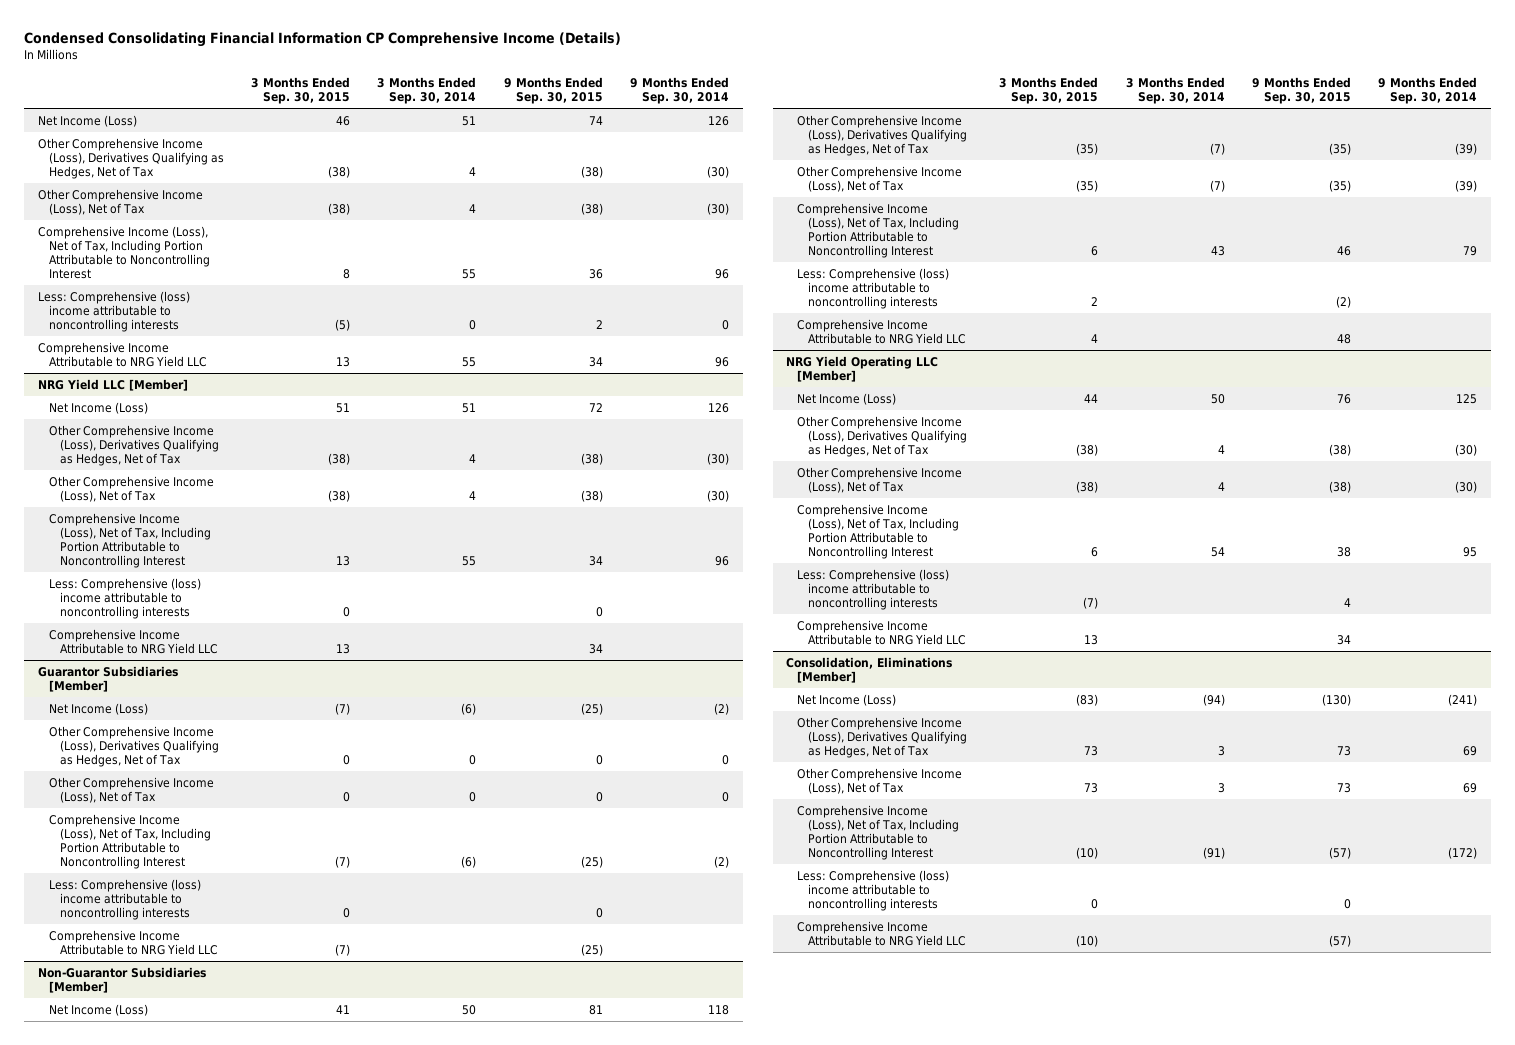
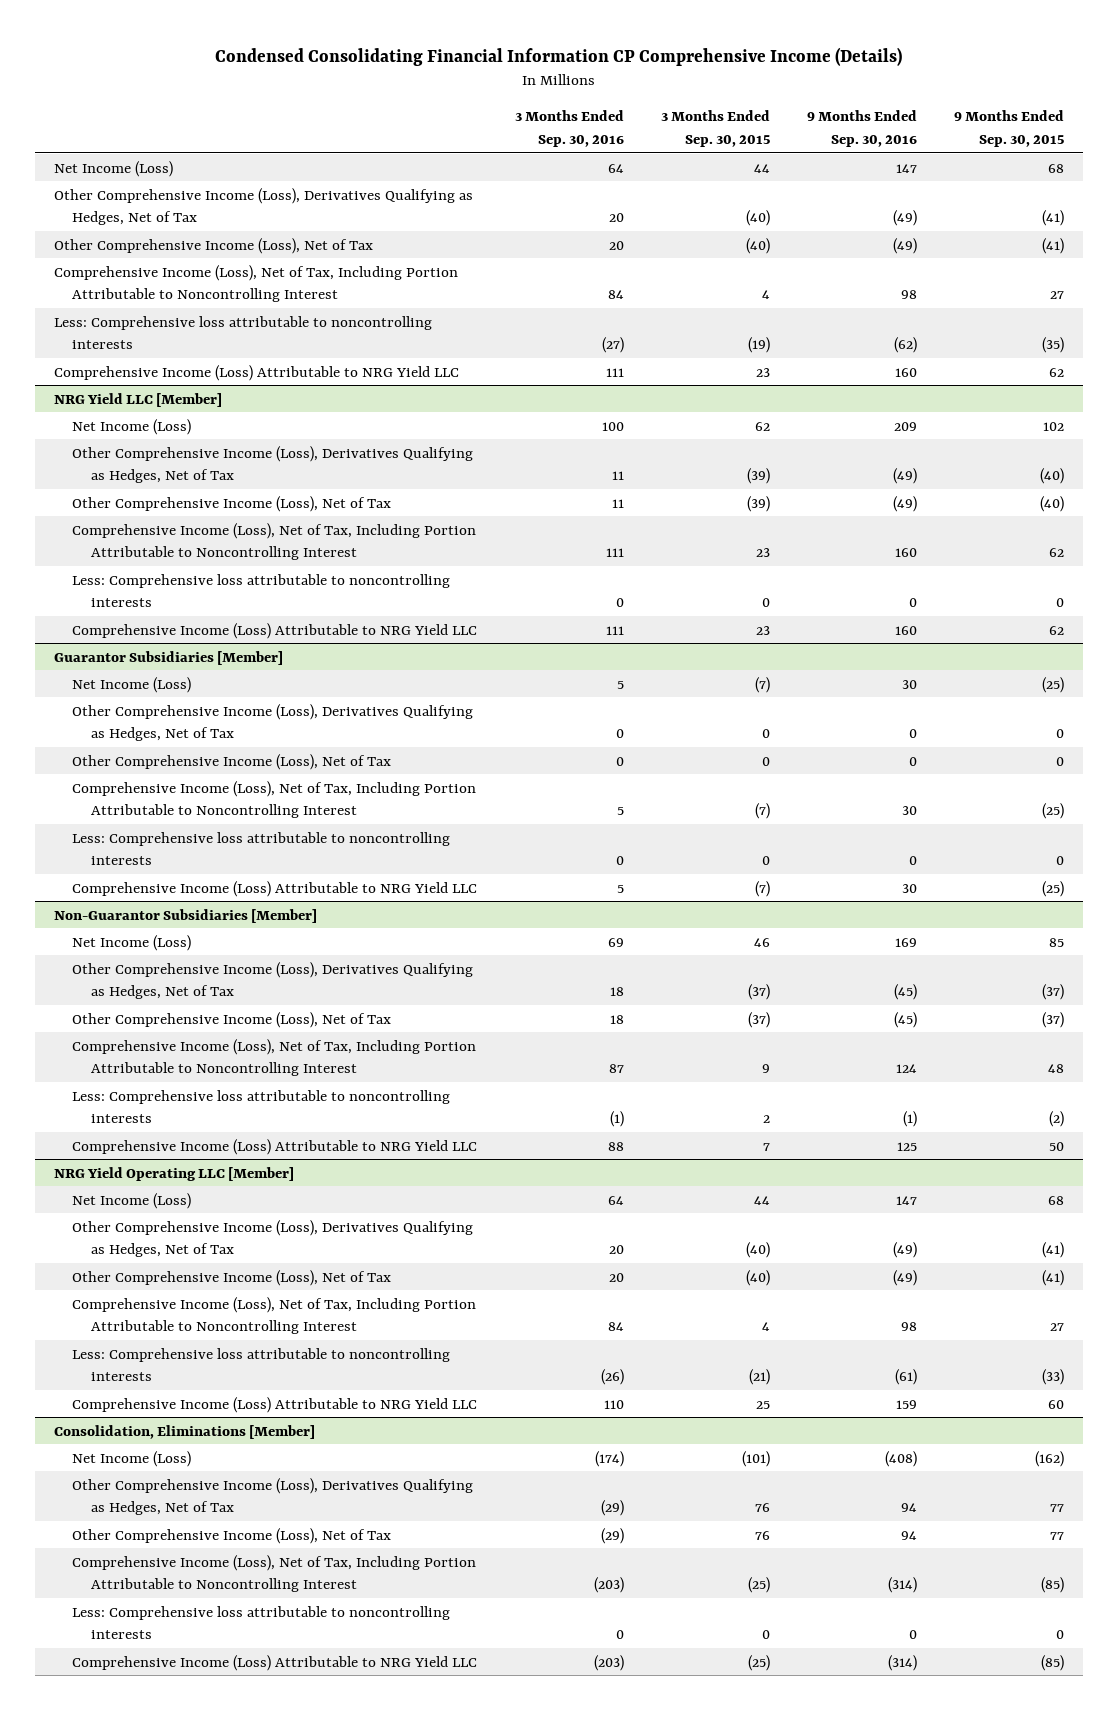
[377,76,477,104] 3 Months Ended Sep. 30, 2014 -> none
[630,76,730,104] 9 Months Ended Sep. 30, 2014 -> none
none -> [514,110,624,147] 3 Months Ended Sep. 30, 2016
none -> [806,110,917,147] 9 Months Ended Sep. 30, 2016
[336,116,351,127] 46 -> [753,163,770,173] 44
[588,116,603,126] 74 -> [1048,163,1065,173] 68
[328,165,351,178] (38) -> [745,210,770,227] (40)
[580,165,603,178] (38) -> [1042,210,1065,227] (41)
[328,203,351,216] (38) -> [745,237,770,254] (40)
[580,203,603,216] (38) -> [1042,237,1065,254] (41)
[343,268,351,279] 8 -> [761,290,770,300] 4
[588,268,603,279] 36 -> [1050,291,1065,300] 27
[38,291,191,332] Less: Comprehensive (loss) income attributable to noncontrolling interests -> [53,315,432,350] Less: Comprehensive loss attributable to noncontrolling interests
[335,318,351,331] (5) -> [747,337,770,354] (19)
[595,319,603,329] 2 -> [1042,337,1065,354] (35)
[38,342,207,368] Comprehensive Income Attributable to NRG Yield LLC -> [53,364,459,381] Comprehensive Income (Loss) Attributable to NRG Yield LLC
[336,357,351,368] 13 -> [755,367,770,377] 23
[588,357,603,368] 34 -> [1049,367,1065,377] 62
[336,403,351,414] 51 -> [754,421,770,431] 62
[588,403,603,413] 72 -> [1043,421,1065,431] 102
[328,452,351,465] (38) -> [746,468,770,485] (39)
[580,452,603,465] (38) -> [1040,468,1065,485] (40)
[328,490,351,503] (38) -> [746,495,770,512] (39)
[580,490,603,503] (38) -> [1040,495,1065,512] (40)
[336,555,351,566] 13 -> [755,548,770,558] 23
[588,555,603,566] 34 -> [1049,548,1065,558] 62
[48,578,201,619] Less: Comprehensive (loss) income attributable to noncontrolling interests -> [72,573,451,608] Less: Comprehensive loss attributable to noncontrolling interests
[48,629,218,655] Comprehensive Income Attributable to NRG Yield LLC -> [72,622,478,639] Comprehensive Income (Loss) Attributable to NRG Yield LLC
[336,644,351,655] 13 -> [755,625,770,635] 23
[588,644,603,655] 34 -> [1049,625,1065,635] 62
[48,879,201,920] Less: Comprehensive (loss) income attributable to noncontrolling interests -> [72,831,451,866] Less: Comprehensive loss attributable to noncontrolling interests
[48,930,218,956] Comprehensive Income Attributable to NRG Yield LLC -> [72,880,478,897] Comprehensive Income (Loss) Attributable to NRG Yield LLC
[336,1005,351,1015] 41 -> [753,937,770,947] 46
[588,1005,603,1016] 81 -> [1049,937,1065,947] 85
[1076,142,1099,155] (35) -> [747,984,770,1001] (37)
[1328,142,1351,155] (35) -> [1042,984,1065,1001] (37)
[1076,180,1099,193] (35) -> [747,1011,770,1028] (37)
[1328,180,1351,193] (35) -> [1042,1011,1065,1028] (37)
[1091,245,1099,256] 6 -> [761,1064,770,1074] 9
[1336,245,1351,256] 46 -> [1048,1064,1065,1074] 48
[797,268,950,309] Less: Comprehensive (loss) income attributable to noncontrolling interests -> [72,1089,451,1124] Less: Comprehensive loss attributable to noncontrolling interests
[797,319,966,345] Comprehensive Income Attributable to NRG Yield LLC -> [72,1138,478,1155] Comprehensive Income (Loss) Attributable to NRG Yield LLC
[1091,334,1099,344] 4 -> [762,1142,770,1151] 7
[1336,334,1351,345] 48 -> [1049,1141,1065,1151] 50
[1336,394,1351,405] 76 -> [1048,1195,1065,1205] 68
[1076,443,1099,456] (38) -> [745,1242,770,1259] (40)
[1328,443,1351,456] (38) -> [1042,1242,1065,1259] (41)
[1076,481,1099,494] (38) -> [745,1269,770,1286] (40)
[1328,481,1351,494] (38) -> [1042,1269,1065,1286] (41)
[1091,546,1099,557] 6 -> [761,1322,770,1332] 4
[1336,546,1351,557] 38 -> [1050,1323,1065,1332] 27
[797,569,950,610] Less: Comprehensive (loss) income attributable to noncontrolling interests -> [72,1347,451,1382] Less: Comprehensive loss attributable to noncontrolling interests
[1083,596,1099,609] (7) -> [748,1369,770,1386] (21)
[1343,597,1351,607] 4 -> [1042,1369,1065,1386] (33)
[797,620,966,646] Comprehensive Income Attributable to NRG Yield LLC -> [72,1396,478,1413] Comprehensive Income (Loss) Attributable to NRG Yield LLC
[1084,635,1099,646] 13 -> [755,1400,770,1409] 25
[1336,635,1351,646] 34 -> [1048,1399,1065,1409] 60
[1076,694,1099,707] (83) -> [741,1450,770,1467] (101)
[1321,694,1351,707] (130) -> [1035,1450,1065,1467] (162)
[1084,745,1099,756] 73 -> [754,1503,770,1513] 76
[1336,745,1351,756] 73 -> [1050,1504,1065,1513] 77
[1084,783,1099,794] 73 -> [754,1530,770,1540] 76
[1336,783,1351,794] 73 -> [1050,1531,1065,1540] 77
[1076,846,1099,859] (10) -> [747,1577,770,1594] (25)
[1328,846,1351,859] (57) -> [1041,1577,1065,1594] (85)
[797,870,950,911] Less: Comprehensive (loss) income attributable to noncontrolling interests -> [72,1605,451,1640] Less: Comprehensive loss attributable to noncontrolling interests
[797,921,966,947] Comprehensive Income Attributable to NRG Yield LLC -> [72,1654,478,1671] Comprehensive Income (Loss) Attributable to NRG Yield LLC
[1076,935,1099,948] (10) -> [747,1654,770,1671] (25)
[1328,935,1351,948] (57) -> [1041,1654,1065,1671] (85)

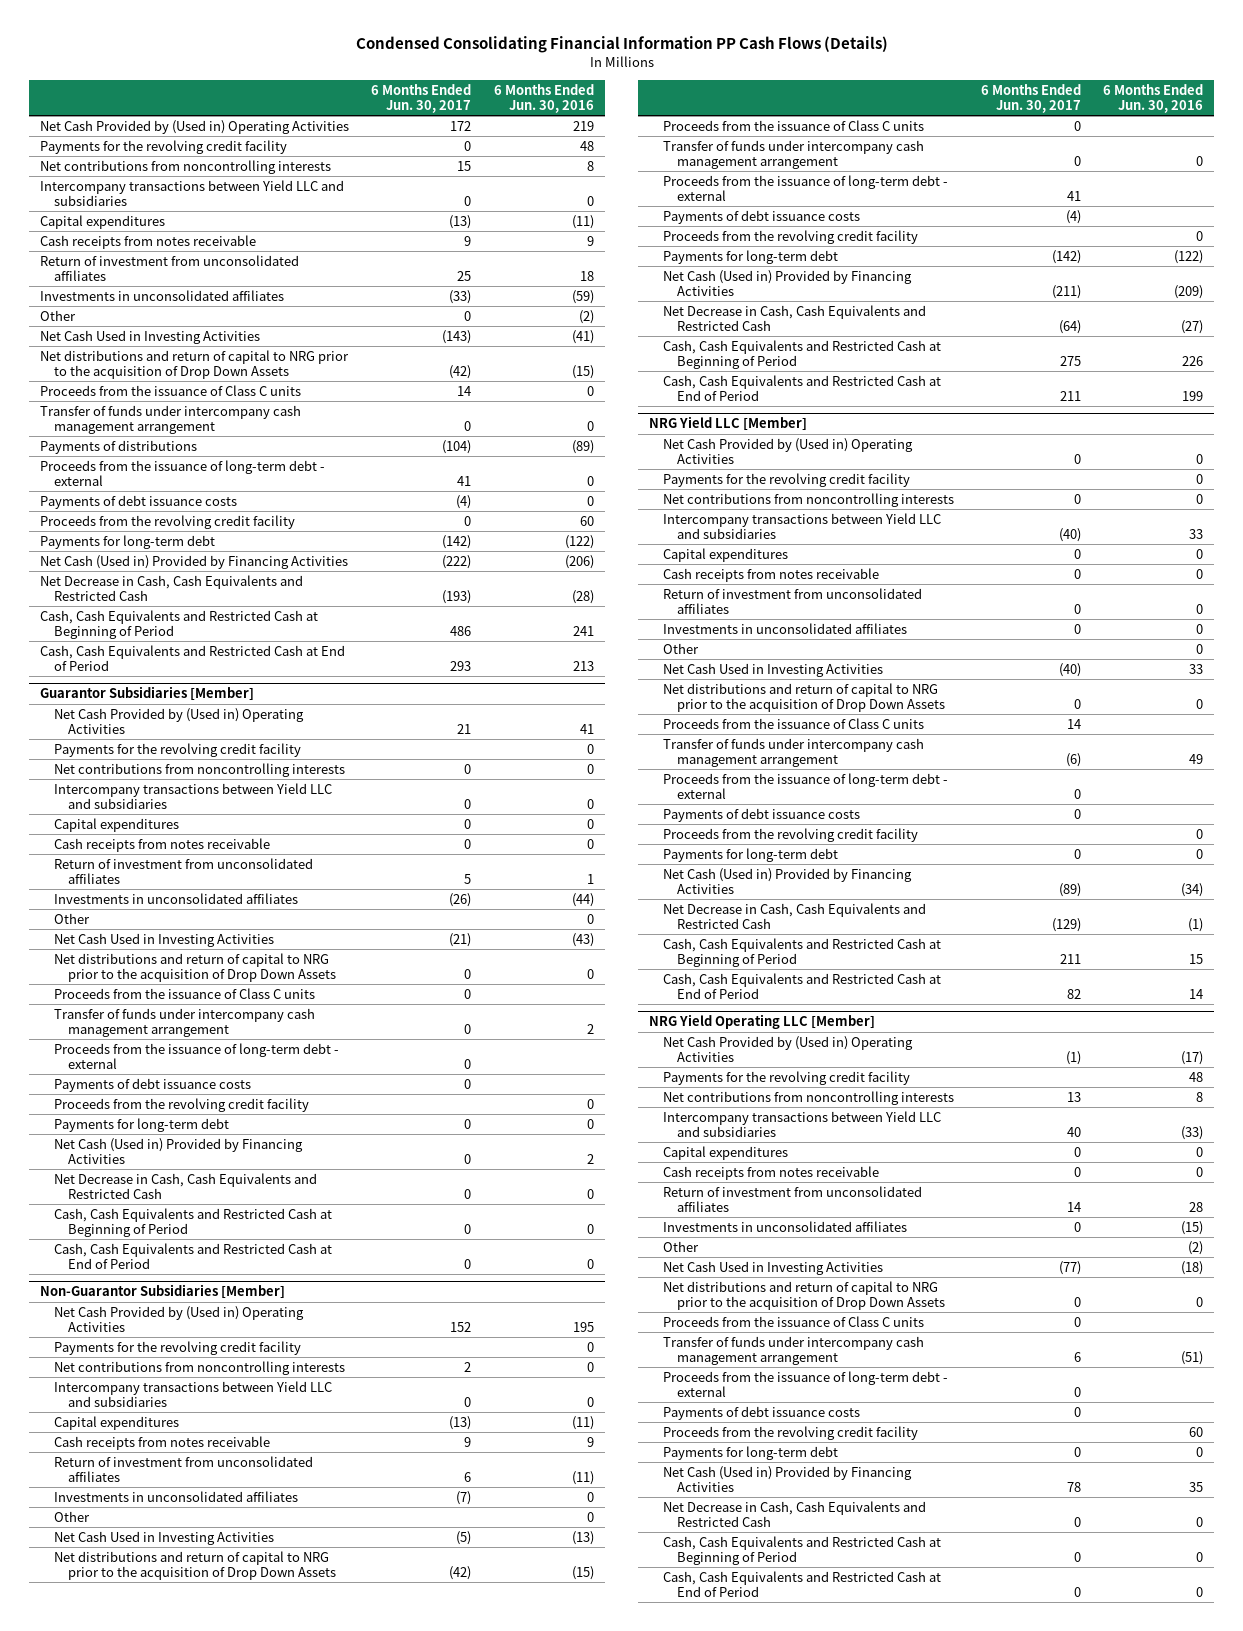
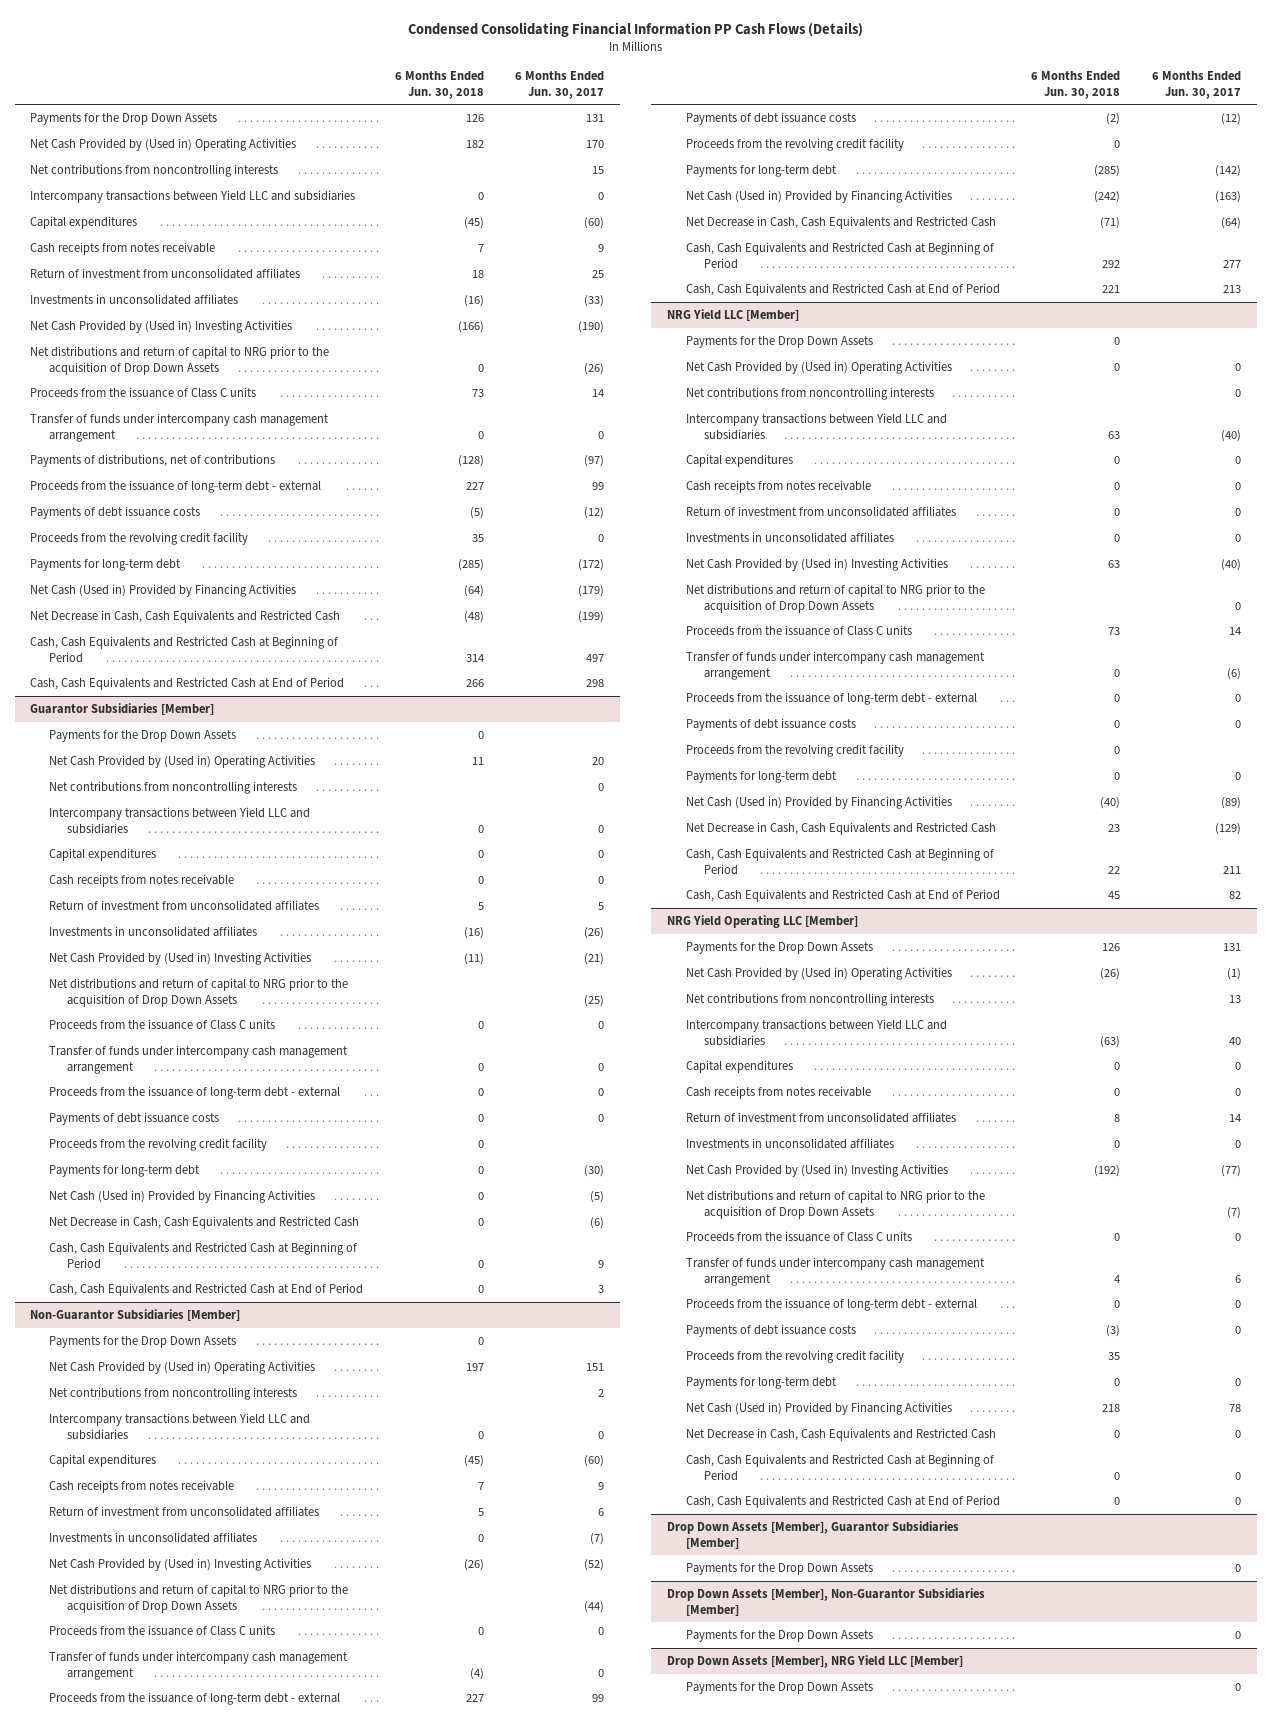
[493,83,594,114] 6 Months Ended Jun. 30, 2016 -> none
none -> [394,70,484,99] 6 Months Ended Jun. 30, 2018
[39,139,287,154] Payments for the revolving credit facility -> none
none -> [30,112,218,125] Payments for the Drop Down Assets
[450,120,472,131] 172 -> [586,139,605,148] 170
[449,214,472,229] (13) -> [584,216,605,229] (60)
[39,309,76,321] Other -> none
[39,329,260,344] Net Cash Used in Investing Activities -> [30,319,293,333] Net Cash Provided by (Used in) Investing Activities
[442,329,472,344] (143) -> [578,320,605,333] (190)
[449,365,472,380] (42) -> [584,362,605,375] (26)
[39,439,197,454] Payments of distributions -> [30,453,276,467] Payments of distributions, net of contributions
[442,439,472,454] (104) -> [584,454,605,467] (97)
[457,476,472,487] 41 -> [592,481,605,490] 99
[456,494,472,509] (4) -> [584,506,605,519] (12)
[442,534,472,549] (142) -> [578,558,605,571] (172)
[442,554,472,569] (222) -> [578,584,605,597] (179)
[442,590,472,605] (193) -> [578,610,605,623] (199)
[450,626,472,637] 486 -> [586,653,605,662] 497
[450,661,472,672] 293 -> [586,678,605,687] 298
[54,742,302,757] Payments for the revolving credit facility -> none
none -> [48,729,236,742] Payments for the Drop Down Assets
[457,724,472,735] 21 -> [592,756,605,765] 20
[54,912,91,924] Other -> none
[54,932,275,947] Net Cash Used in Investing Activities -> [48,951,311,965] Net Cash Provided by (Used in) Investing Activities
[464,969,472,980] 0 -> [584,994,605,1007] (25)
[464,1118,472,1129] 0 -> [584,1164,605,1177] (30)
[464,1154,472,1165] 0 -> [590,1190,605,1203] (5)
[464,1189,472,1200] 0 -> [590,1216,605,1229] (6)
[464,1224,472,1235] 0 -> [598,1259,605,1268] 9
[464,1259,472,1270] 0 -> [598,1284,605,1293] 3
[54,1340,302,1355] Payments for the revolving credit facility -> none
none -> [48,1335,236,1348] Payments for the Drop Down Assets
[450,1322,472,1333] 152 -> [586,1362,605,1371] 151
[449,1415,472,1430] (13) -> [584,1454,605,1467] (60)
[54,1510,91,1522] Other -> none
[54,1530,275,1545] Net Cash Used in Investing Activities -> [48,1557,311,1571] Net Cash Provided by (Used in) Investing Activities
[456,1530,472,1545] (5) -> [584,1558,605,1571] (52)
[449,1566,472,1581] (42) -> [584,1600,605,1613] (44)
[1066,191,1081,202] 41 -> [592,1693,605,1702] 99
[1065,209,1081,224] (4) -> [1220,112,1241,125] (12)
[1051,285,1081,300] (211) -> [1214,190,1241,203] (163)
[1059,356,1081,367] 275 -> [1222,259,1241,268] 277
[1059,391,1081,402] 211 -> [1222,284,1241,293] 213
none -> [685,335,873,348] Payments for the Drop Down Assets
[663,472,911,487] Payments for the revolving credit facility -> none
[663,642,700,654] Other -> none
[663,662,884,677] Net Cash Used in Investing Activities -> [685,557,948,571] Net Cash Provided by (Used in) Investing Activities
none -> [685,941,873,954] Payments for the Drop Down Assets
[663,1070,911,1085] Payments for the revolving credit facility -> none
[663,1240,700,1252] Other -> none
[663,1260,884,1275] Net Cash Used in Investing Activities -> [685,1163,948,1177] Net Cash Provided by (Used in) Investing Activities
[1073,1297,1081,1308] 0 -> [1226,1206,1241,1219] (7)
none -> [667,1520,960,1549] Drop Down Assets [Member], Guarantor Subsidiaries [Member]
none -> [685,1562,873,1575] Payments for the Drop Down Assets
none -> [667,1587,986,1616] Drop Down Assets [Member], Non-Guarantor Subsidiaries [Member]
none -> [685,1629,873,1642] Payments for the Drop Down Assets
none -> [667,1654,964,1668] Drop Down Assets [Member], NRG Yield LLC [Member]
none -> [685,1681,873,1694] Payments for the Drop Down Assets

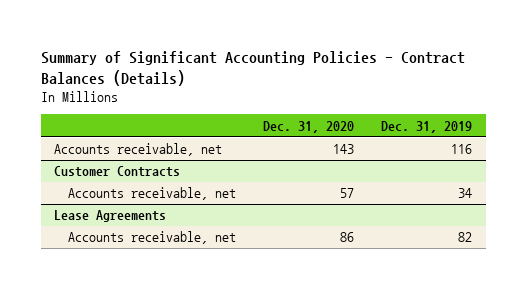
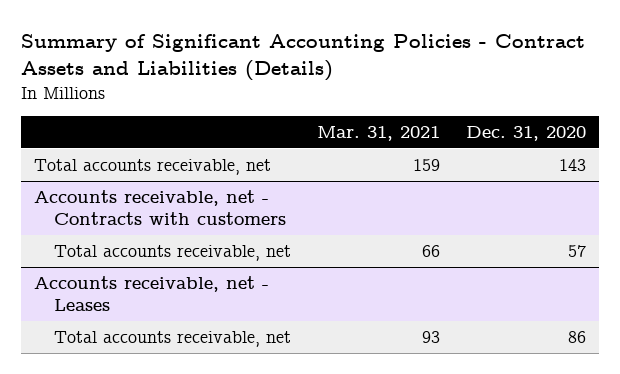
[40,50,465,86] Summary of Significant Accounting Policies - Contract Balances (Details) -> [21,34,586,82] Summary of Significant Accounting Policies - Contract Assets and Liabilities (Details)
[381,120,473,133] Dec. 31, 2019 -> none
none -> [317,125,441,141] Mar. 31, 2021
[54,143,223,157] Accounts receivable, net -> [34,158,272,175] Total accounts receivable, net
[54,166,181,178] Customer Contracts -> [34,189,287,225] Accounts receivable, net - Contracts with customers
[67,187,236,201] Accounts receivable, net -> [54,244,292,261] Total accounts receivable, net
[54,210,167,223] Lease Agreements -> [34,275,270,311] Accounts receivable, net - Leases
[67,231,236,245] Accounts receivable, net -> [54,330,292,347] Total accounts receivable, net

